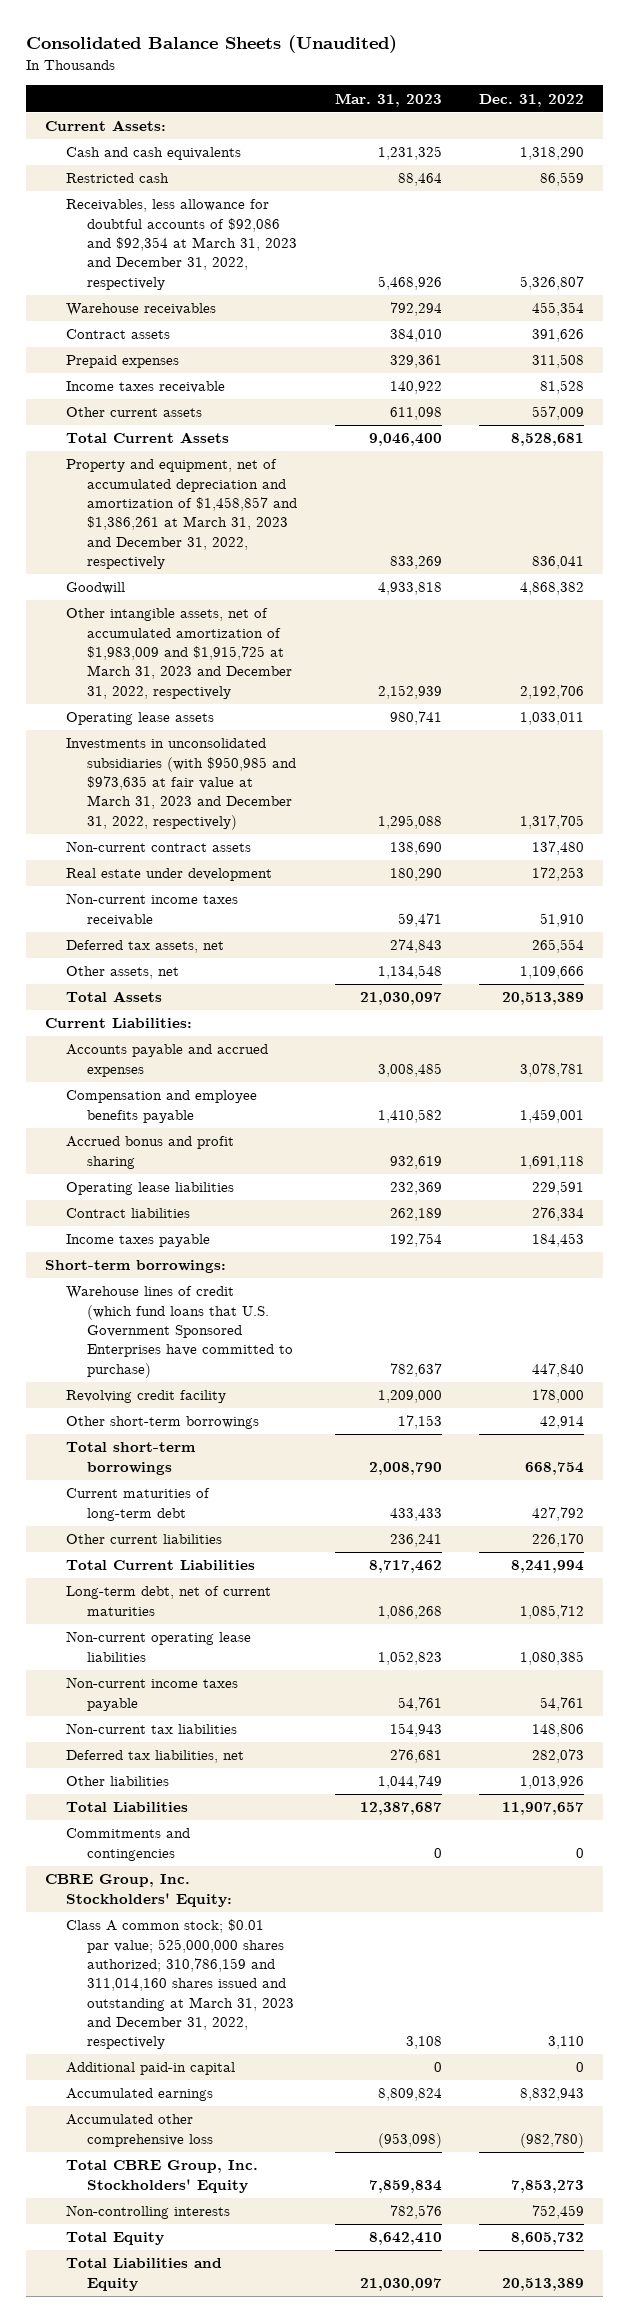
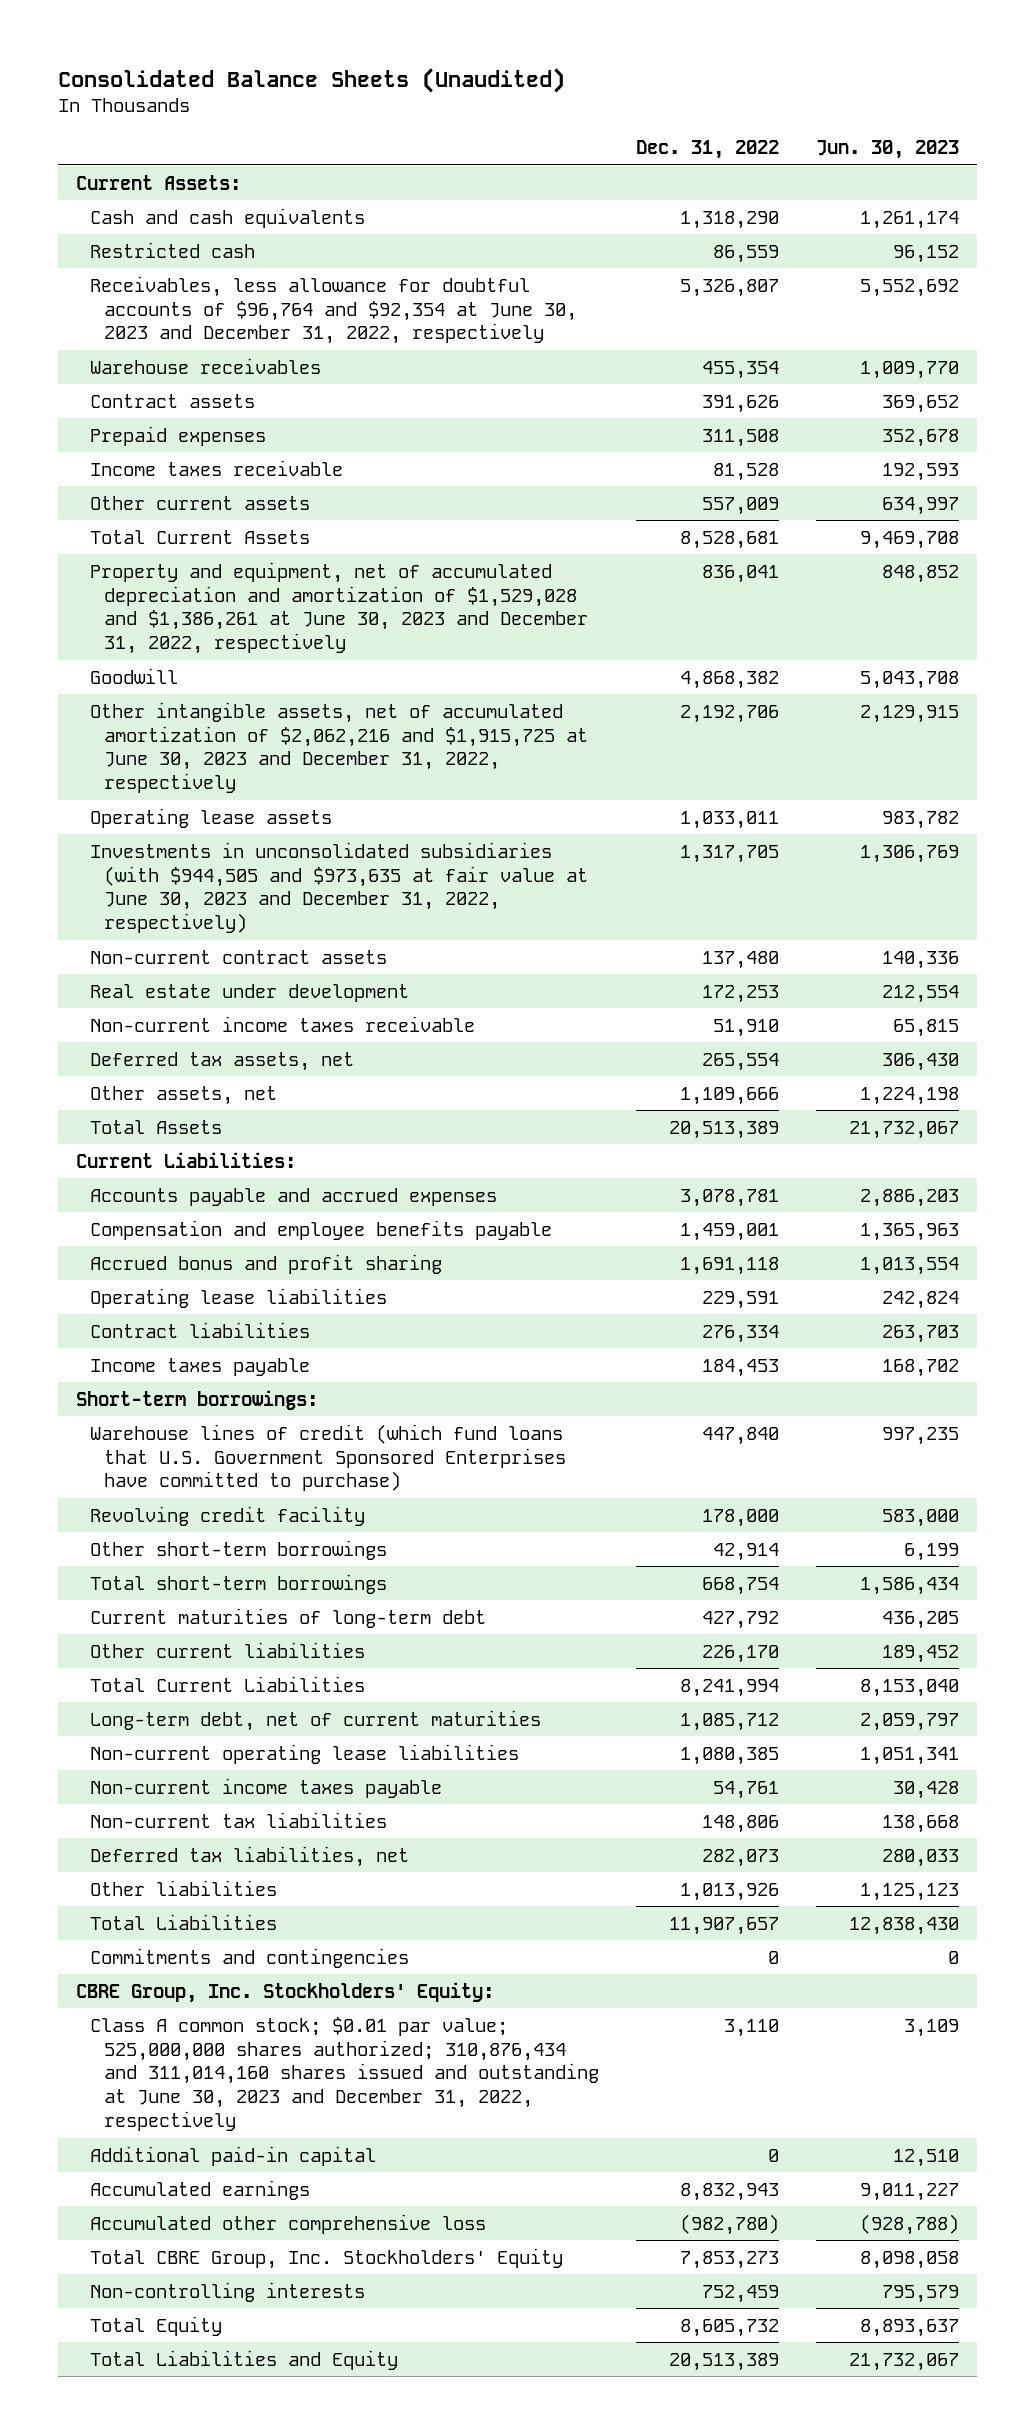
[334,92,442,107] Mar. 31, 2023 -> none
none -> [816,139,960,159] Jun. 30, 2023
[65,199,297,290] Receivables, less allowance for doubtful accounts of $92,086 and $92,354 at March 31, 2023 and December 31, 2022, respectively -> [90,275,578,345] Receivables, less allowance for doubtful accounts of $96,764 and $92,354 at June 30, 2023 and December 31, 2022, respectively
[65,459,297,569] Property and equipment, net of accumulated depreciation and amortization of $1,458,857 and $1,386,261 at March 31, 2023 and December 31, 2022, respectively -> [90,561,589,655] Property and equipment, net of accumulated depreciation and amortization of $1,529,028 and $1,386,261 at June 30, 2023 and December 31, 2022, respectively
[65,608,292,699] Other intangible assets, net of accumulated amortization of $1,983,009 and $1,915,725 at March 31, 2023 and December 31, 2022, respectively -> [90,701,589,794] Other intangible assets, net of accumulated amortization of $2,062,216 and $1,915,725 at June 30, 2023 and December 31, 2022, respectively
[65,738,296,830] Investments in unconsolidated subsidiaries (with $950,985 and $973,635 at fair value at March 31, 2023 and December 31, 2022, respectively) -> [90,841,589,934] Investments in unconsolidated subsidiaries (with $944,505 and $973,635 at fair value at June 30, 2023 and December 31, 2022, respectively)
[65,1919,294,2050] Class A common stock; $0.01 par value; 525,000,000 shares authorized; 310,786,159 and 311,014,160 shares issued and outstanding at March 31, 2023 and December 31, 2022, respectively -> [90,2016,600,2132] Class A common stock; $0.01 par value; 525,000,000 shares authorized; 310,876,434 and 311,014,160 shares issued and outstanding at June 30, 2023 and December 31, 2022, respectively

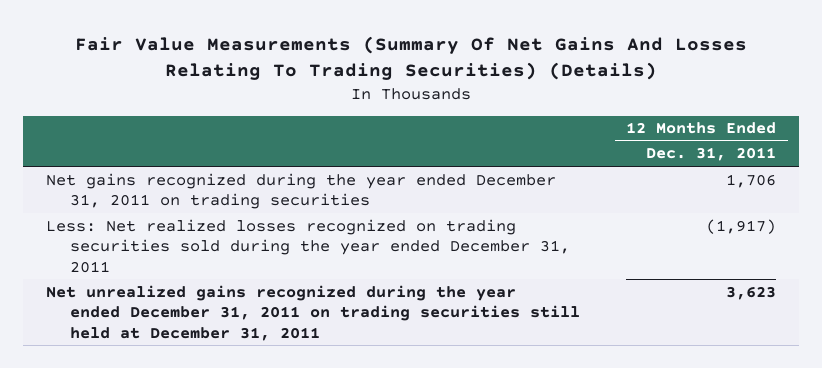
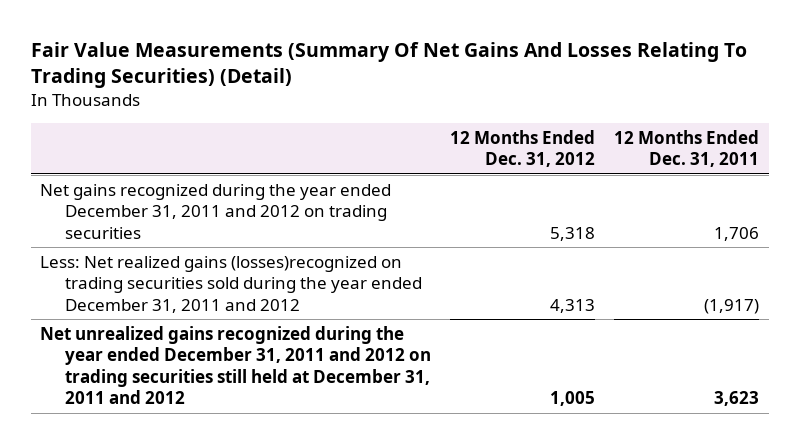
[75,35,748,80] Fair Value Measurements (Summary Of Net Gains And Losses Relating To Trading Securities) (Details) -> [30,41,747,89] Fair Value Measurements (Summary Of Net Gains And Losses Relating To Trading Securities) (Detail)
none -> [450,129,596,168] 12 Months Ended Dec. 31, 2012
[46,172,557,210] Net gains recognized during the year ended December 31, 2011 on trading securities -> [40,183,392,239] Net gains recognized during the year ended December 31, 2011 and 2012 on trading securities
[46,218,571,273] Less: Net realized losses recognized on trading securities sold during the year ended December 31, 2011 -> [40,255,422,313] Less: Net realized gains (losses)recognized on trading securities sold during the year ended December 31, 2011 and 2012
[46,284,581,341] Net unrealized gains recognized during the year ended December 31, 2011 on trading securities still held at December 31, 2011 -> [40,325,431,405] Net unrealized gains recognized during the year ended December 31, 2011 and 2012 on trading securities still held at December 31, 2011 and 2012

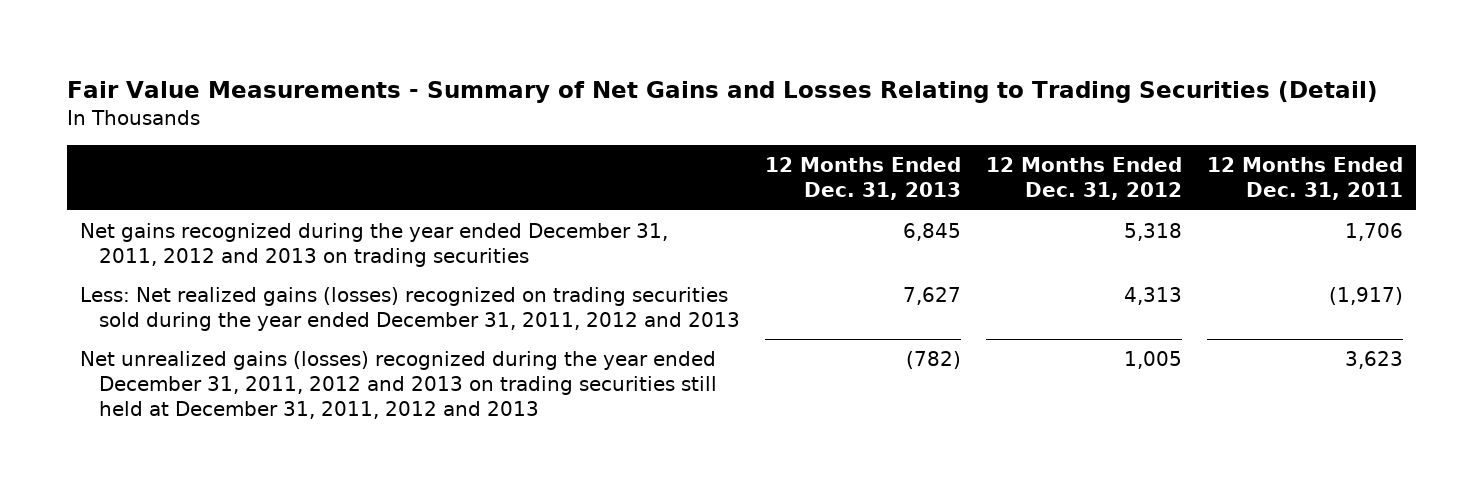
[30,41,747,89] Fair Value Measurements (Summary Of Net Gains And Losses Relating To Trading Securities) (Detail) -> [67,81,1379,104] Fair Value Measurements - Summary of Net Gains and Losses Relating to Trading Securities (Detail)
none -> [764,157,961,201] 12 Months Ended Dec. 31, 2013
[40,183,392,239] Net gains recognized during the year ended December 31, 2011 and 2012 on trading securities -> [80,222,669,267] Net gains recognized during the year ended December 31, 2011, 2012 and 2013 on trading securities
[40,255,422,313] Less: Net realized gains (losses)recognized on trading securities sold during the year ended December 31, 2011 and 2012 -> [80,286,740,331] Less: Net realized gains (losses) recognized on trading securities sold during the year ended December 31, 2011, 2012 and 2013
[40,325,431,405] Net unrealized gains recognized during the year ended December 31, 2011 and 2012 on trading securities still held at December 31, 2011 and 2012 -> [80,350,717,419] Net unrealized gains (losses) recognized during the year ended December 31, 2011, 2012 and 2013 on trading securities still held at December 31, 2011, 2012 and 2013

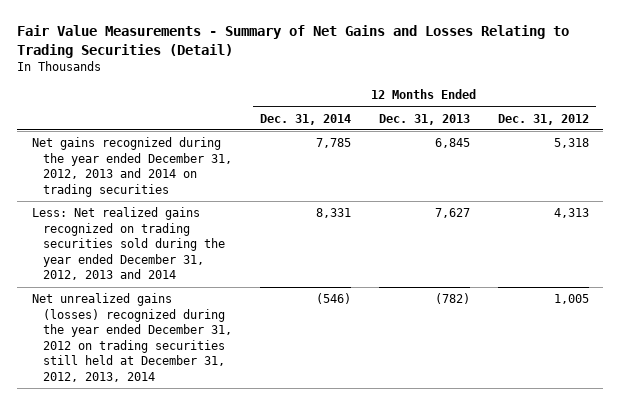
[1207,157,1404,201] 12 Months Ended Dec. 31, 2011 -> none
none -> [259,113,351,125] Dec. 31, 2014
[80,222,669,267] Net gains recognized during the year ended December 31, 2011, 2012 and 2013 on trading securities -> [31,137,232,197] Net gains recognized during the year ended December 31, 2012, 2013 and 2014 on trading securities
[80,286,740,331] Less: Net realized gains (losses) recognized on trading securities sold during the year ended December 31, 2011, 2012 and 2013 -> [31,207,225,281] Less: Net realized gains recognized on trading securities sold during the year ended December 31, 2012, 2013 and 2014
[80,350,717,419] Net unrealized gains (losses) recognized during the year ended December 31, 2011, 2012 and 2013 on trading securities still held at December 31, 2011, 2012 and 2013 -> [31,293,232,382] Net unrealized gains (losses) recognized during the year ended December 31, 2012 on trading securities still held at December 31, 2012, 2013, 2014

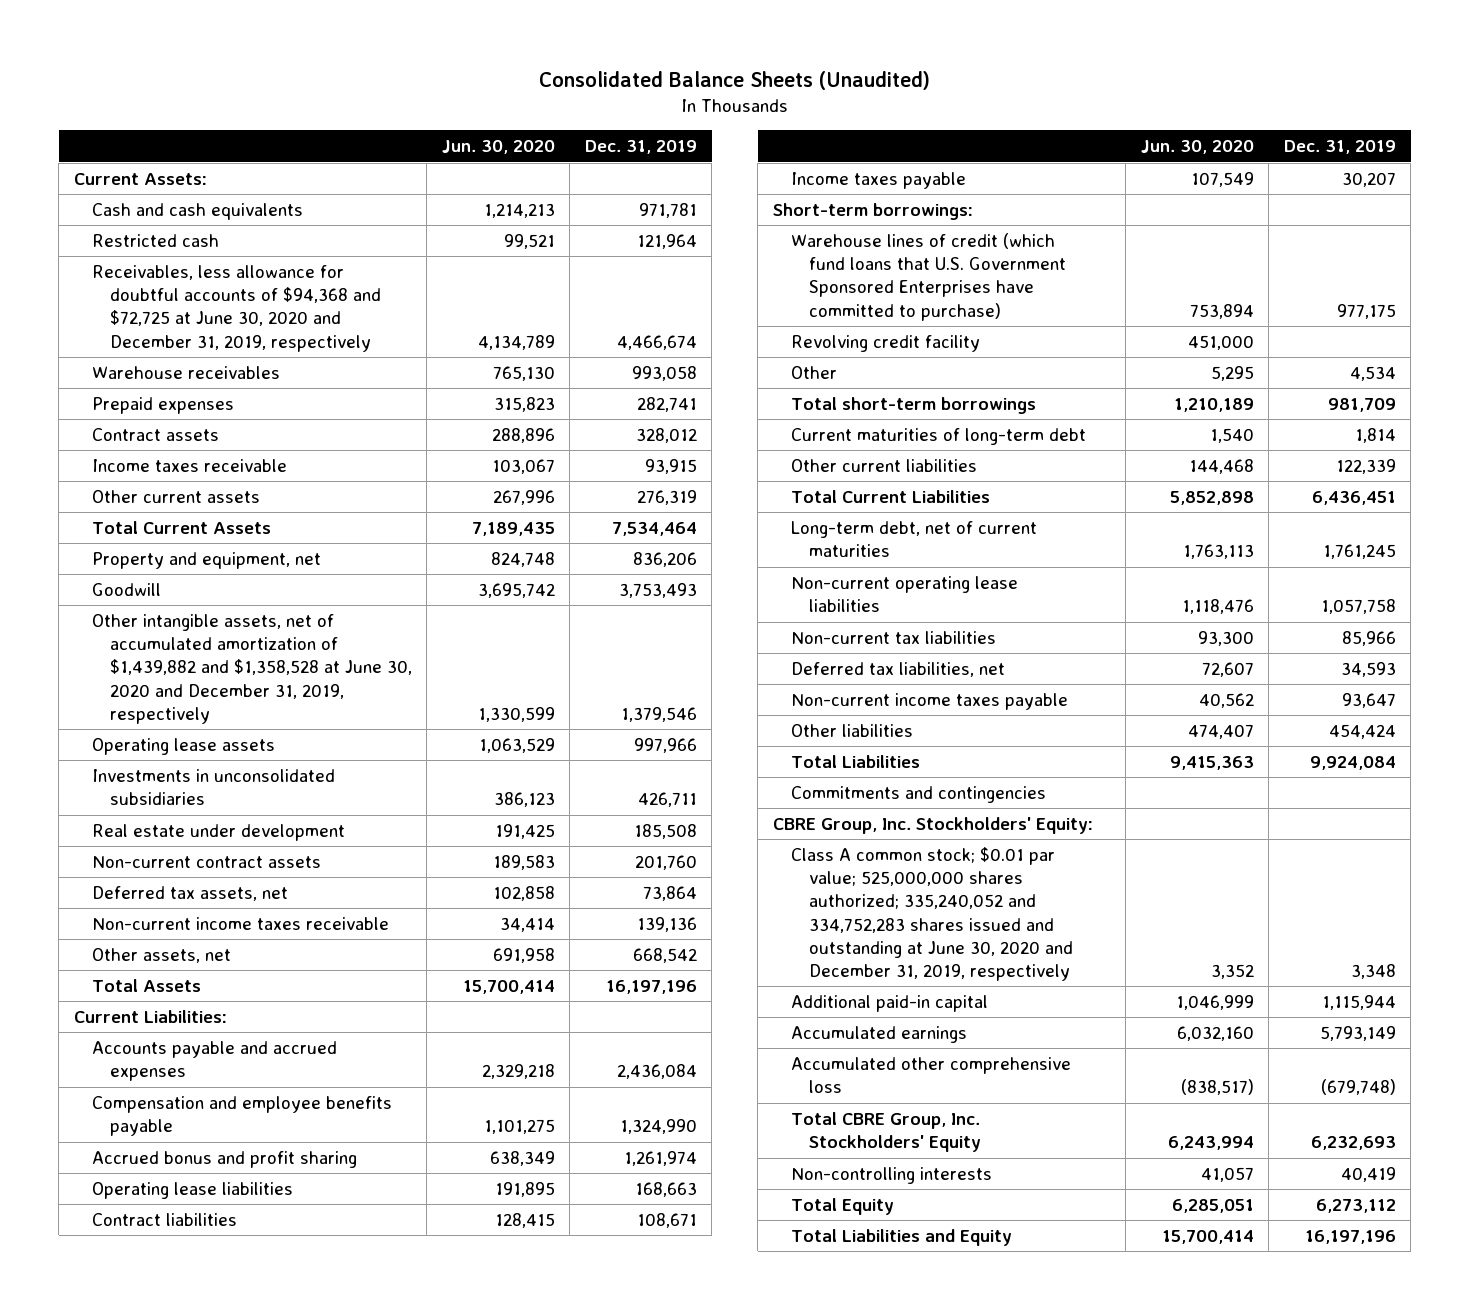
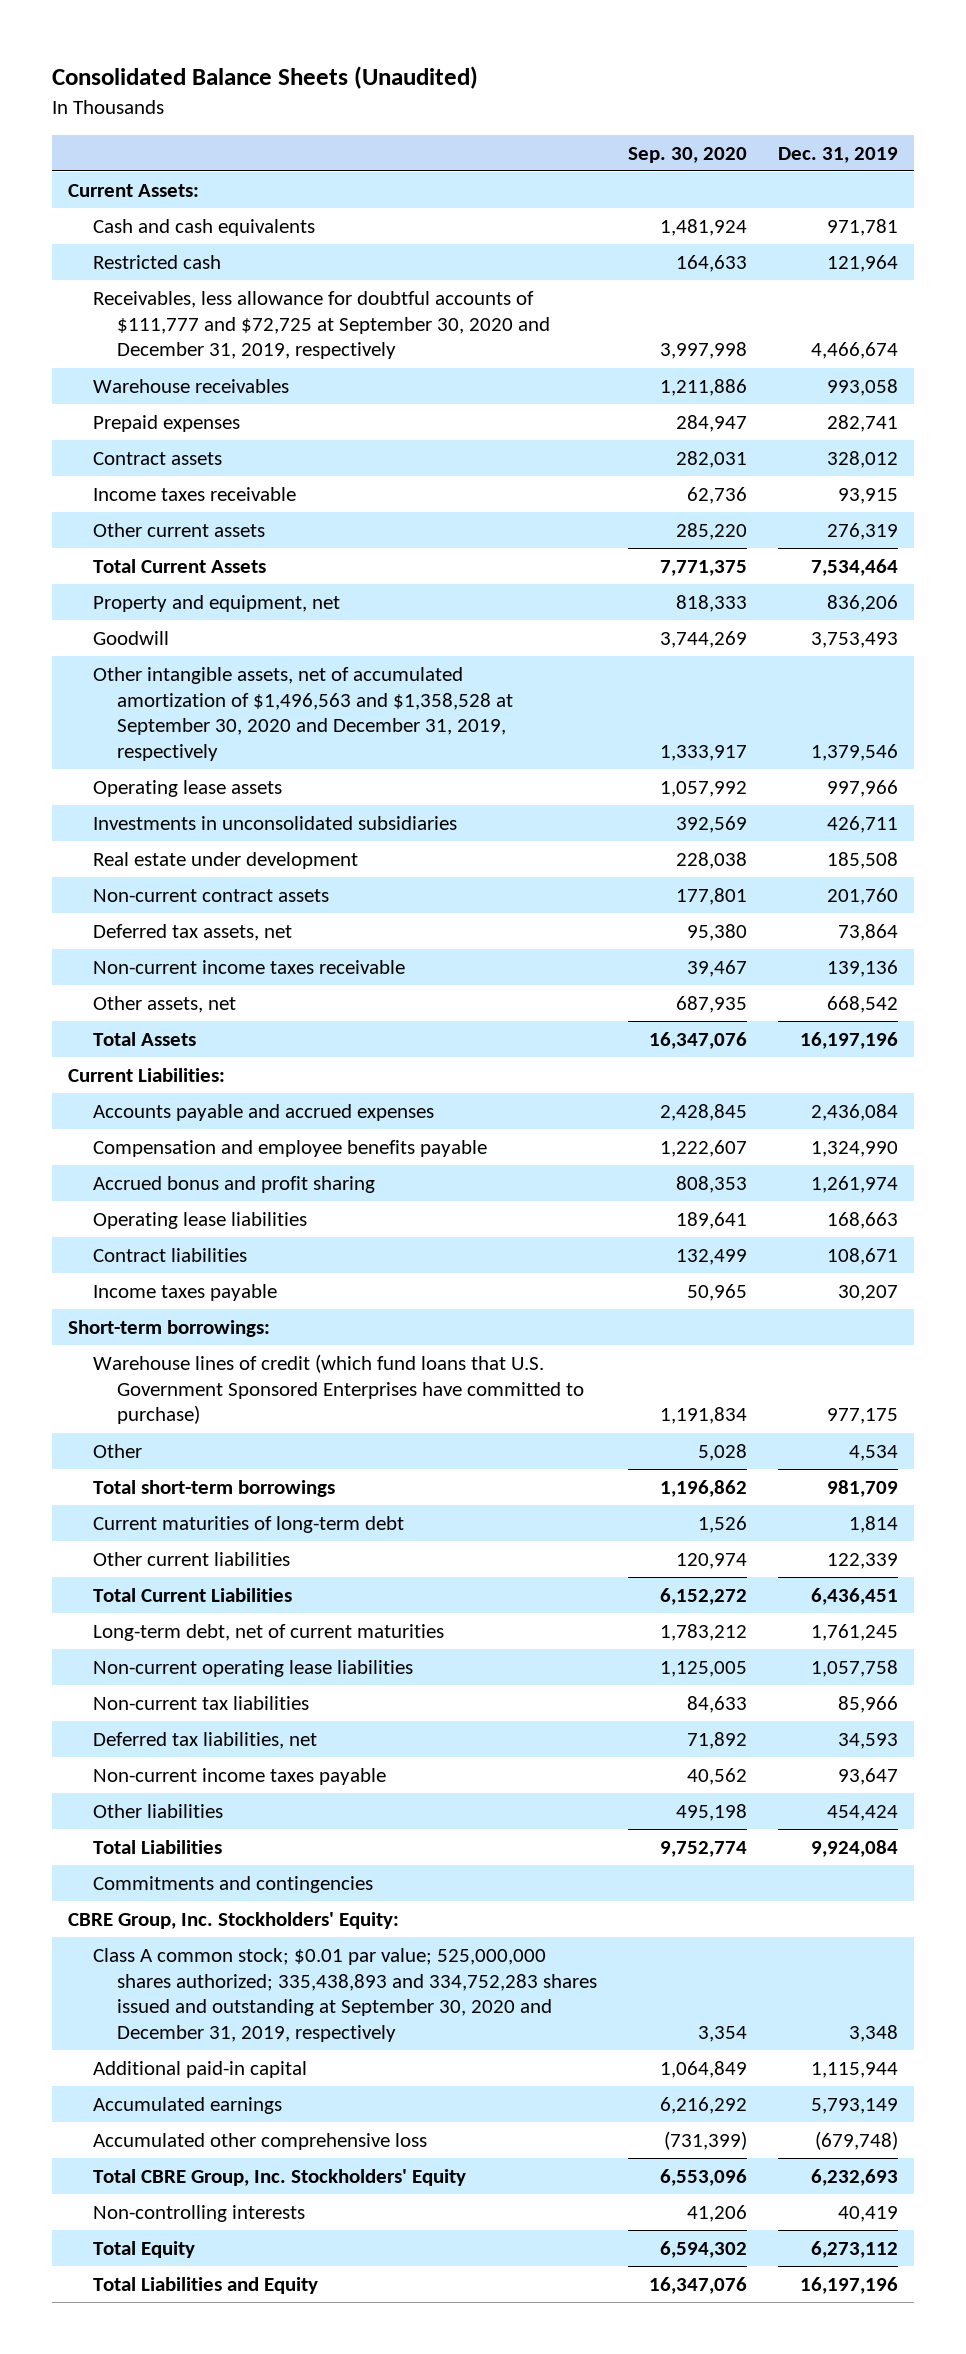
[441,140,555,155] Jun. 30, 2020 -> none
none -> [628,146,748,163] Sep. 30, 2020
[91,264,381,352] Receivables, less allowance for doubtful accounts of $94,368 and $72,725 at June 30, 2020 and December 31, 2019, respectively -> [92,290,551,360] Receivables, less allowance for doubtful accounts of $111,777 and $72,725 at September 30, 2020 and December 31, 2019, respectively
[91,613,412,724] Other intangible assets, net of accumulated amortization of $1,439,882 and $1,358,528 at June 30, 2020 and December 31, 2019, respectively -> [92,666,514,762] Other intangible assets, net of accumulated amortization of $1,496,563 and $1,358,528 at September 30, 2020 and December 31, 2019, respectively
[790,334,980,352] Revolving credit facility -> none
[790,846,1073,982] Class A common stock; $0.01 par value; 525,000,000 shares authorized; 335,240,052 and 334,752,283 shares issued and outstanding at June 30, 2020 and December 31, 2019, respectively -> [92,1947,598,2043] Class A common stock; $0.01 par value; 525,000,000 shares authorized; 335,438,893 and 334,752,283 shares issued and outstanding at September 30, 2020 and December 31, 2019, respectively

